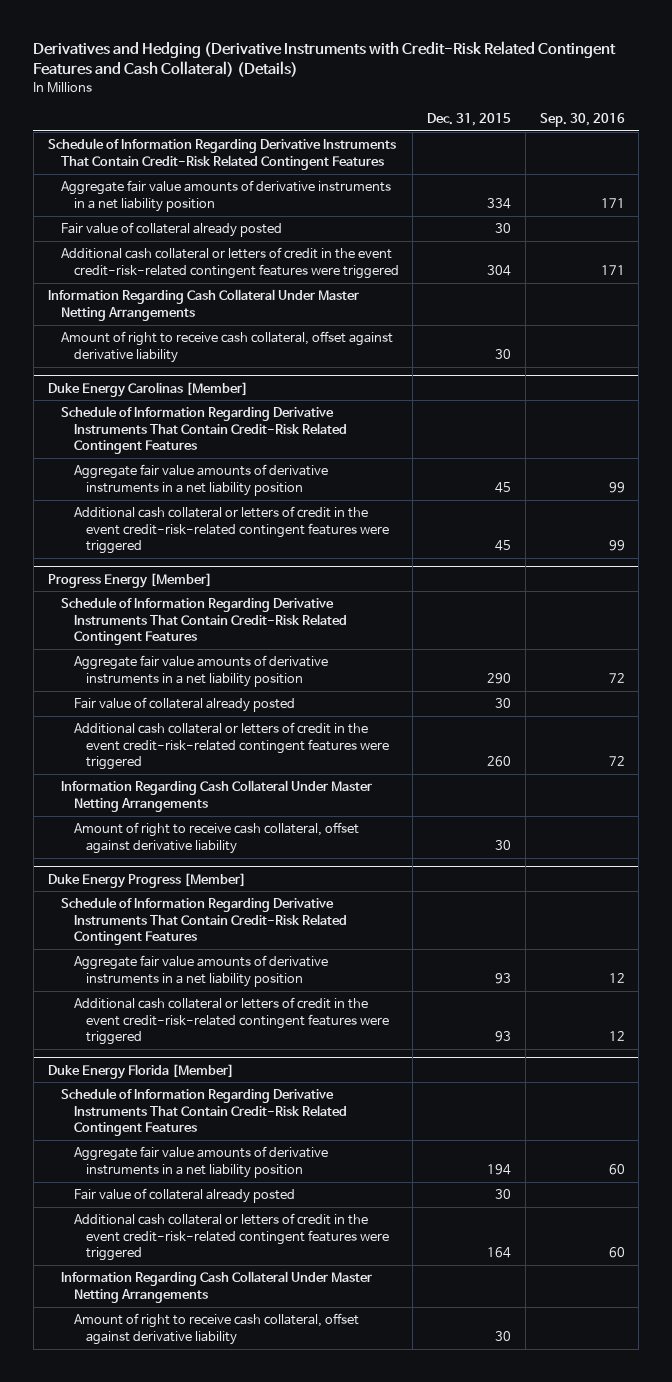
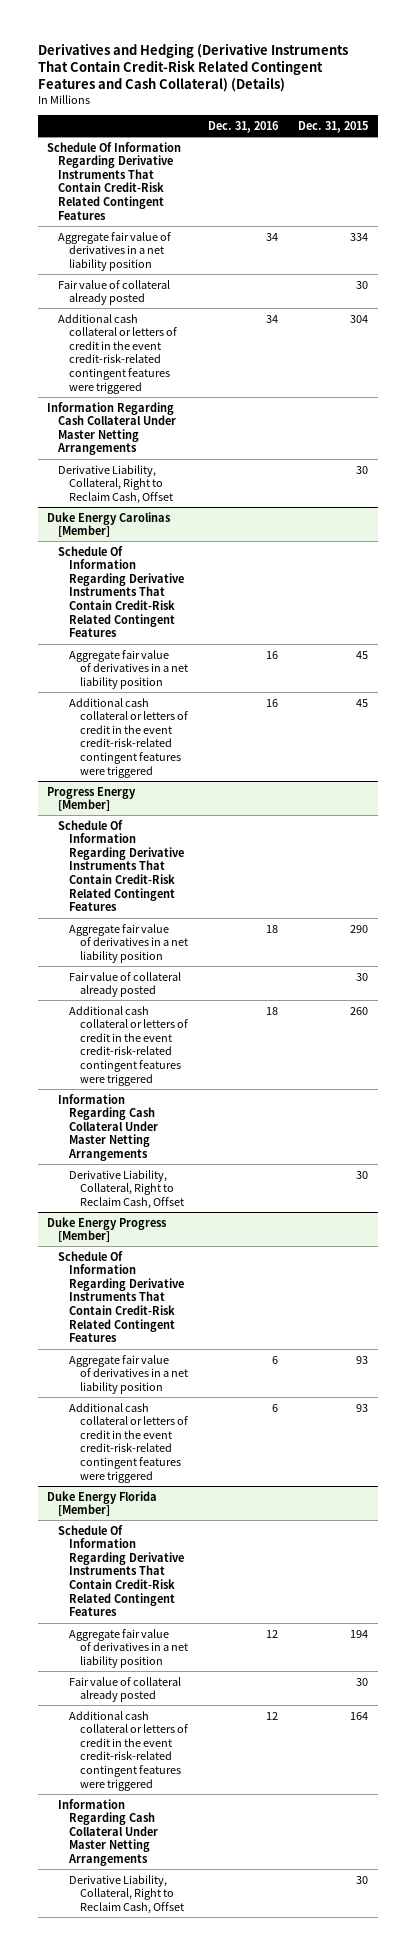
[33,40,617,78] Derivatives and Hedging (Derivative Instruments with Credit-Risk Related Contingent Features and Cash Collateral) (Details) -> [37,42,348,93] Derivatives and Hedging (Derivative Instruments That Contain Credit-Risk Related Contingent Features and Cash Collateral) (Details)
[539,112,625,127] Sep. 30, 2016 -> none
none -> [208,120,280,133] Dec. 31, 2016
[47,138,396,170] Schedule of Information Regarding Derivative Instruments That Contain Credit-Risk Related Contingent Features -> [47,141,182,220] Schedule Of Information Regarding Derivative Instruments That Contain Credit-Risk Related Contingent Features
[60,180,391,212] Aggregate fair value amounts of derivative instruments in a net liability position -> [58,231,172,271] Aggregate fair value of derivatives in a net liability position
[60,331,393,363] Amount of right to receive cash collateral, offset against derivative liability -> [58,464,174,504] Derivative Liability, Collateral, Right to Reclaim Cash, Offset
[60,406,347,455] Schedule of Information Regarding Derivative Instruments That Contain Credit-Risk Related Contingent Features -> [58,545,185,638] Schedule Of Information Regarding Derivative Instruments That Contain Credit-Risk Related Contingent Features
[73,464,328,496] Aggregate fair value amounts of derivative instruments in a net liability position -> [69,649,189,689] Aggregate fair value of derivatives in a net liability position
[60,597,347,646] Schedule of Information Regarding Derivative Instruments That Contain Credit-Risk Related Contingent Features -> [58,819,185,912] Schedule Of Information Regarding Derivative Instruments That Contain Credit-Risk Related Contingent Features
[73,655,328,687] Aggregate fair value amounts of derivative instruments in a net liability position -> [69,923,189,963] Aggregate fair value of derivatives in a net liability position
[73,822,359,854] Amount of right to receive cash collateral, offset against derivative liability -> [69,1169,185,1209] Derivative Liability, Collateral, Right to Reclaim Cash, Offset
[60,897,347,946] Schedule of Information Regarding Derivative Instruments That Contain Credit-Risk Related Contingent Features -> [58,1250,185,1343] Schedule Of Information Regarding Derivative Instruments That Contain Credit-Risk Related Contingent Features
[73,955,328,987] Aggregate fair value amounts of derivative instruments in a net liability position -> [69,1354,189,1394] Aggregate fair value of derivatives in a net liability position
[60,1088,347,1137] Schedule of Information Regarding Derivative Instruments That Contain Credit-Risk Related Contingent Features -> [58,1524,185,1617] Schedule Of Information Regarding Derivative Instruments That Contain Credit-Risk Related Contingent Features
[73,1146,328,1178] Aggregate fair value amounts of derivative instruments in a net liability position -> [69,1628,189,1668] Aggregate fair value of derivatives in a net liability position
[73,1313,359,1345] Amount of right to receive cash collateral, offset against derivative liability -> [69,1874,185,1914] Derivative Liability, Collateral, Right to Reclaim Cash, Offset

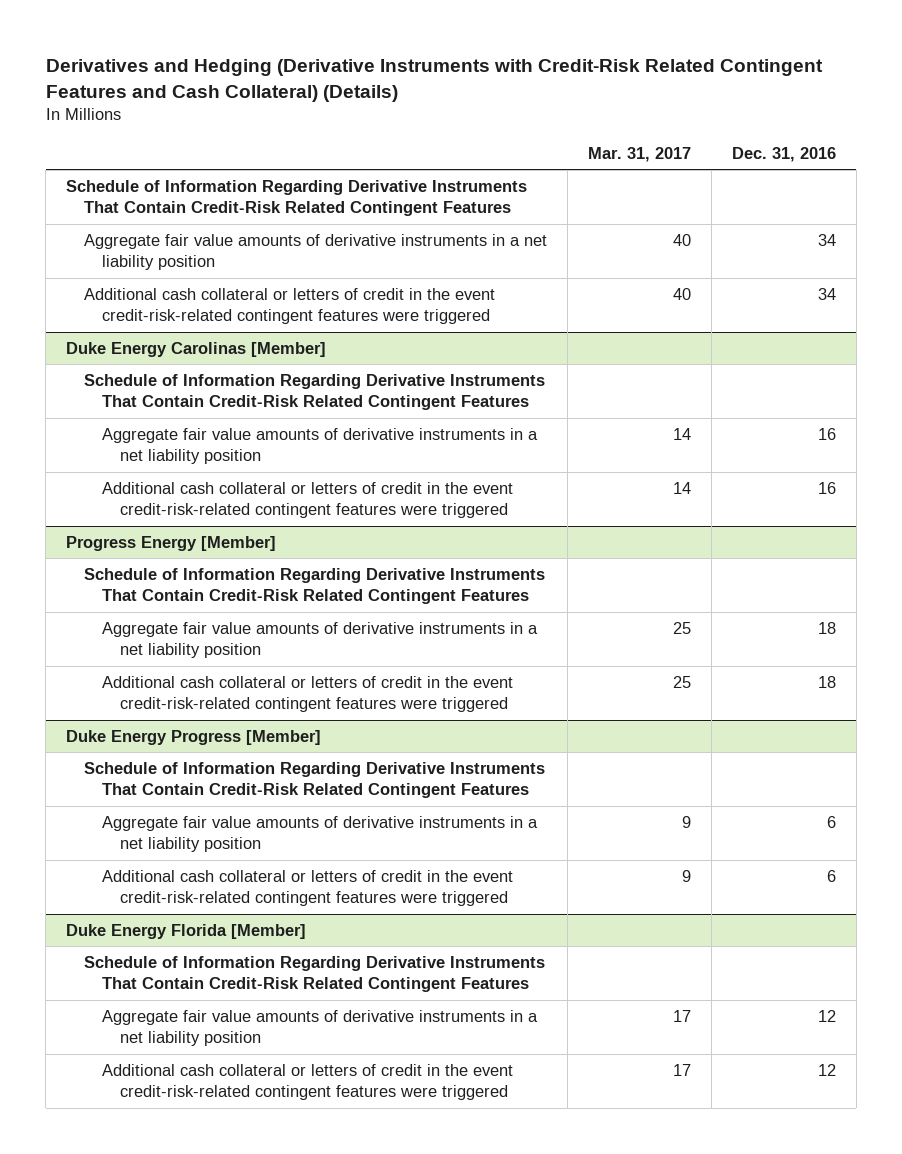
[37,42,348,93] Derivatives and Hedging (Derivative Instruments That Contain Credit-Risk Related Contingent Features and Cash Collateral) (Details) -> [45,58,823,102] Derivatives and Hedging (Derivative Instruments with Credit-Risk Related Contingent Features and Cash Collateral) (Details)
[298,120,369,133] Dec. 31, 2015 -> none
none -> [587,146,691,162] Mar. 31, 2017
[58,279,171,306] Fair value of collateral already posted -> none
[47,141,182,220] Schedule Of Information Regarding Derivative Instruments That Contain Credit-Risk Related Contingent Features -> [66,179,528,217] Schedule of Information Regarding Derivative Instruments That Contain Credit-Risk Related Contingent Features
[58,231,172,271] Aggregate fair value of derivatives in a net liability position -> [83,233,547,271] Aggregate fair value amounts of derivative instruments in a net liability position
[47,401,177,456] Information Regarding Cash Collateral Under Master Netting Arrangements -> none
[58,464,174,504] Derivative Liability, Collateral, Right to Reclaim Cash, Offset -> none
[58,545,185,638] Schedule Of Information Regarding Derivative Instruments That Contain Credit-Risk Related Contingent Features -> [83,373,545,411] Schedule of Information Regarding Derivative Instruments That Contain Credit-Risk Related Contingent Features
[69,649,189,689] Aggregate fair value of derivatives in a net liability position -> [101,427,538,465] Aggregate fair value amounts of derivative instruments in a net liability position
[69,971,182,998] Fair value of collateral already posted -> none
[58,819,185,912] Schedule Of Information Regarding Derivative Instruments That Contain Credit-Risk Related Contingent Features -> [83,567,545,605] Schedule of Information Regarding Derivative Instruments That Contain Credit-Risk Related Contingent Features
[69,923,189,963] Aggregate fair value of derivatives in a net liability position -> [101,621,538,659] Aggregate fair value amounts of derivative instruments in a net liability position
[58,1093,159,1161] Information Regarding Cash Collateral Under Master Netting Arrangements -> none
[69,1169,185,1209] Derivative Liability, Collateral, Right to Reclaim Cash, Offset -> none
[58,1250,185,1343] Schedule Of Information Regarding Derivative Instruments That Contain Credit-Risk Related Contingent Features -> [83,761,545,799] Schedule of Information Regarding Derivative Instruments That Contain Credit-Risk Related Contingent Features
[69,1354,189,1394] Aggregate fair value of derivatives in a net liability position -> [101,815,538,853] Aggregate fair value amounts of derivative instruments in a net liability position
[69,1676,182,1703] Fair value of collateral already posted -> none
[58,1524,185,1617] Schedule Of Information Regarding Derivative Instruments That Contain Credit-Risk Related Contingent Features -> [83,955,545,993] Schedule of Information Regarding Derivative Instruments That Contain Credit-Risk Related Contingent Features
[69,1628,189,1668] Aggregate fair value of derivatives in a net liability position -> [101,1009,538,1047] Aggregate fair value amounts of derivative instruments in a net liability position
[58,1798,159,1866] Information Regarding Cash Collateral Under Master Netting Arrangements -> none
[69,1874,185,1914] Derivative Liability, Collateral, Right to Reclaim Cash, Offset -> none

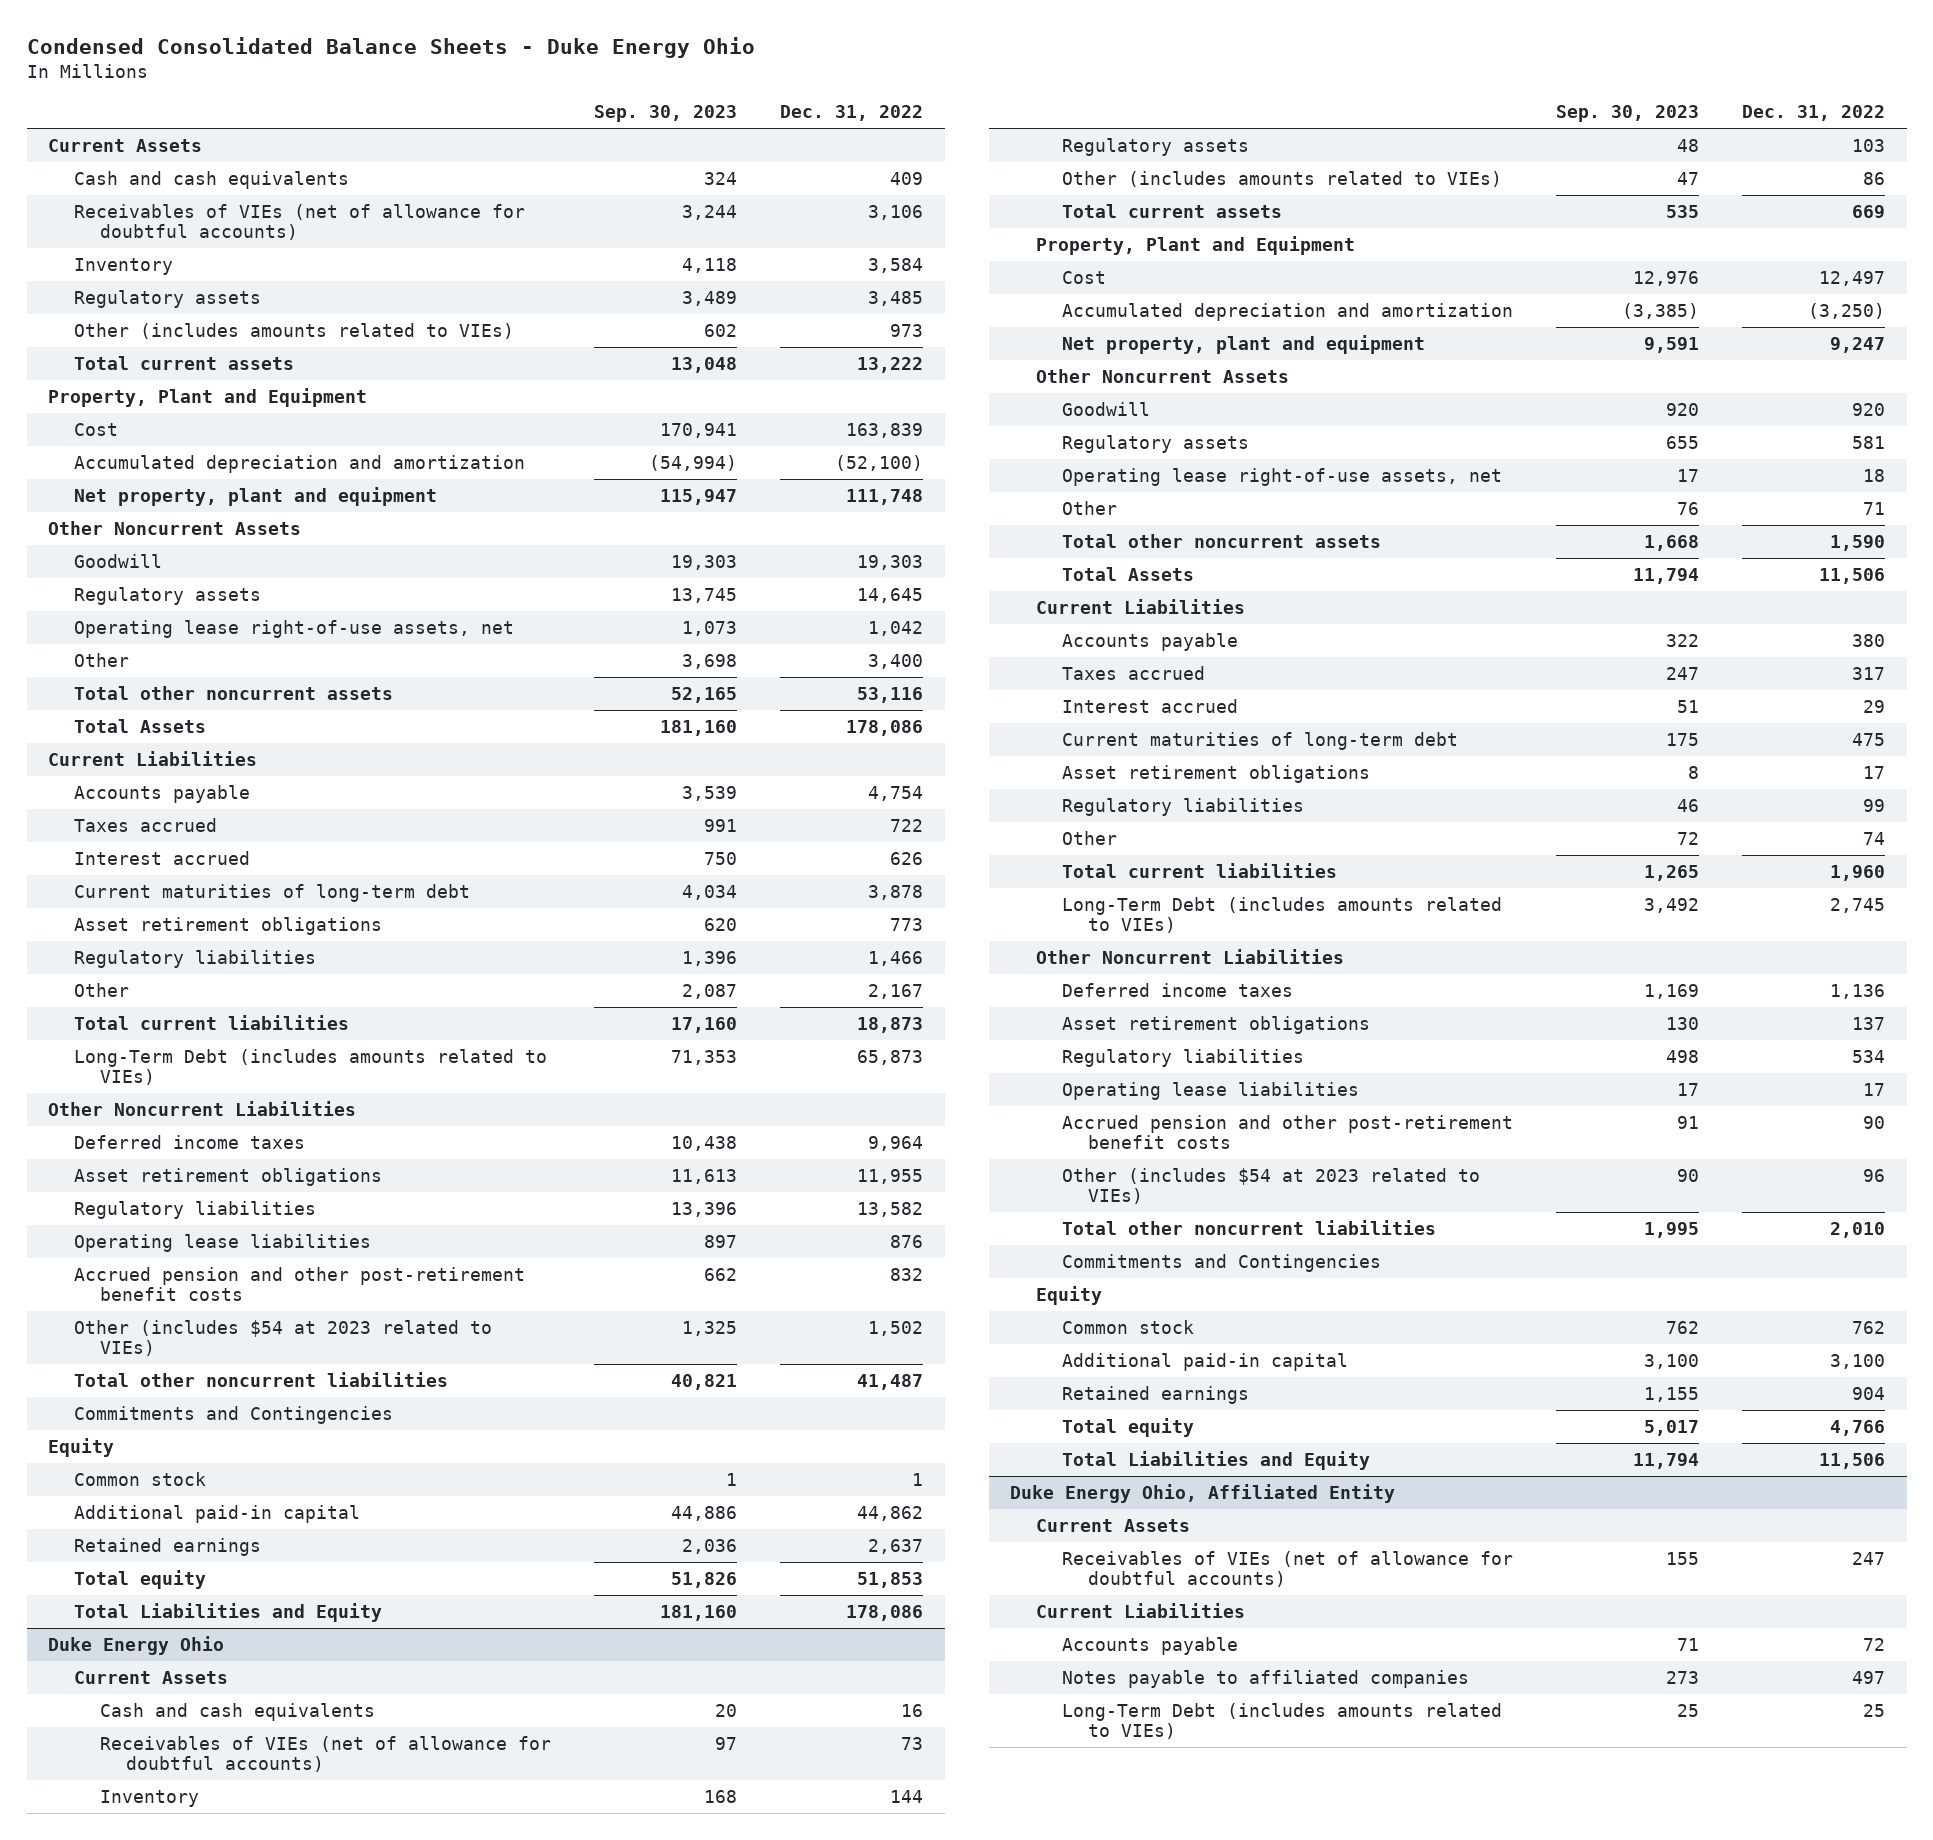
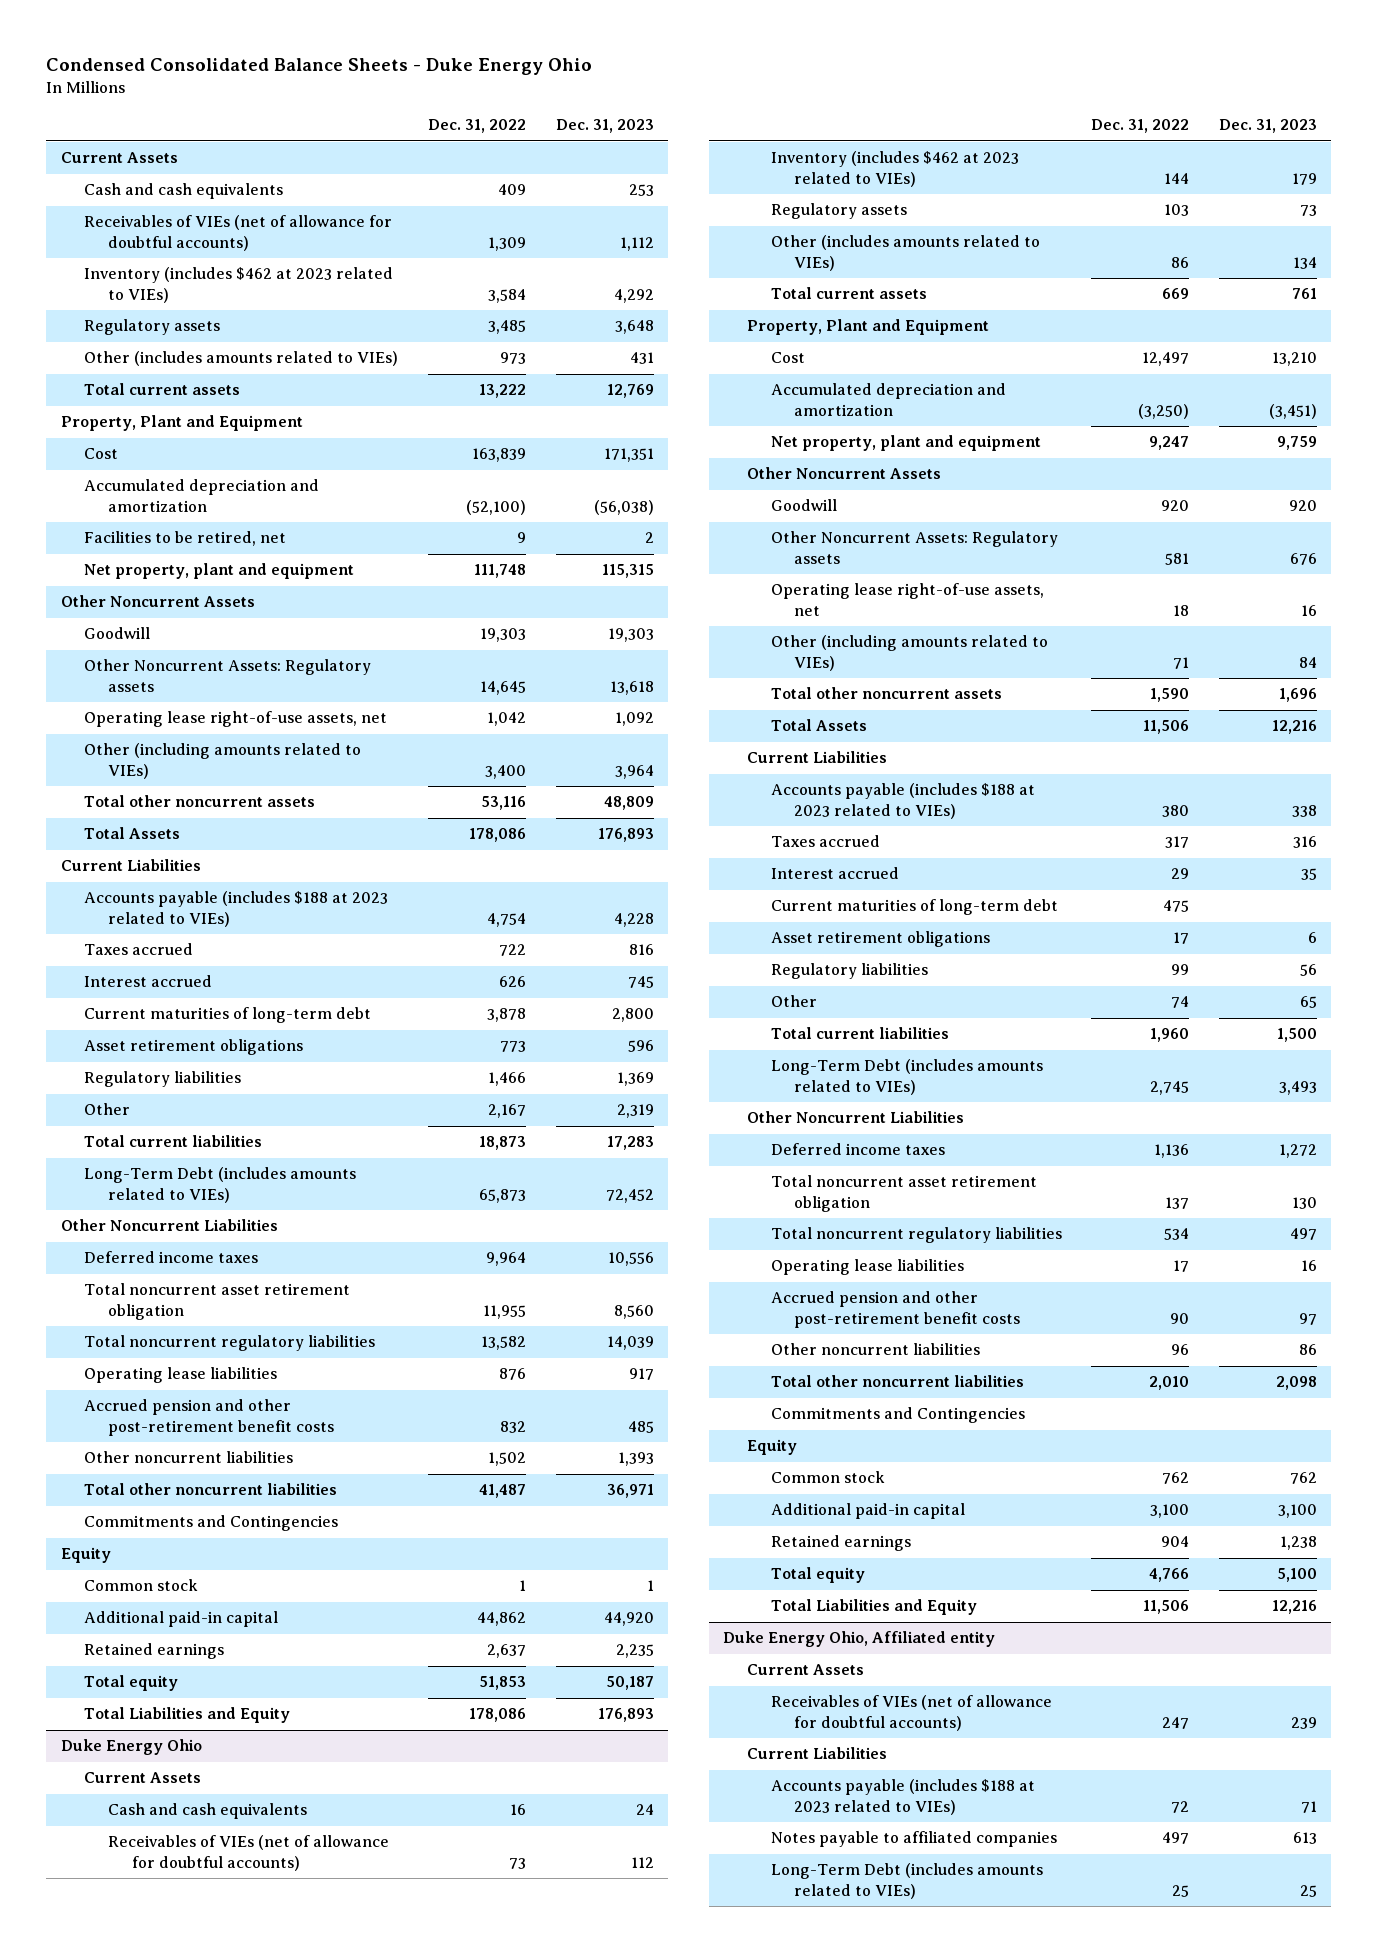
[594,105,738,123] Sep. 30, 2023 -> none
none -> [555,119,654,134] Dec. 31, 2023
[868,204,924,220] 3,106 -> [488,236,527,251] 1,309
[74,257,174,275] Inventory -> [84,267,394,303] Inventory (includes $462 at 2023 related to VIEs)
none -> [84,531,287,547] Facilities to be retired, net
[74,586,262,605] Regulatory assets -> [84,659,372,692] Other Noncurrent Assets: Regulatory assets
[74,652,130,667] Other -> [84,743,362,779] Other (including amounts related to VIEs)
[74,784,251,803] Accounts payable -> [84,891,389,927] Accounts payable (includes $188 at 2023 related to VIEs)
[74,1167,383,1186] Asset retirement obligations -> [84,1283,351,1320] Total noncurrent asset retirement obligation
[74,1200,317,1219] Regulatory liabilities -> [84,1335,376,1352] Total noncurrent regulatory liabilities
[74,1319,493,1357] Other (includes $54 at 2023 related to VIEs) -> [84,1451,294,1464] Other noncurrent liabilities
[100,1789,200,1807] Inventory -> [770,151,1019,187] Inventory (includes $462 at 2023 related to VIEs)
[1062,434,1250,453] Regulatory assets -> [770,531,1058,564] Other Noncurrent Assets: Regulatory assets
[1062,500,1118,515] Other -> [770,635,1048,671] Other (including amounts related to VIEs)
[1062,632,1239,651] Accounts payable -> [770,783,1035,819] Accounts payable (includes $188 at 2023 related to VIEs)
[1062,1015,1371,1034] Asset retirement obligations -> [770,1175,1037,1212] Total noncurrent asset retirement obligation
[1062,1048,1305,1067] Regulatory liabilities -> [770,1227,1062,1244] Total noncurrent regulatory liabilities
[1062,1167,1481,1205] Other (includes $54 at 2023 related to VIEs) -> [770,1343,980,1356] Other noncurrent liabilities
[1010,1483,1396,1503] Duke Energy Ohio, Affiliated Entity -> [723,1631,996,1648] Duke Energy Ohio, Affiliated entity
[1062,1636,1239,1655] Accounts payable -> [770,1779,1035,1815] Accounts payable (includes $188 at 2023 related to VIEs)

